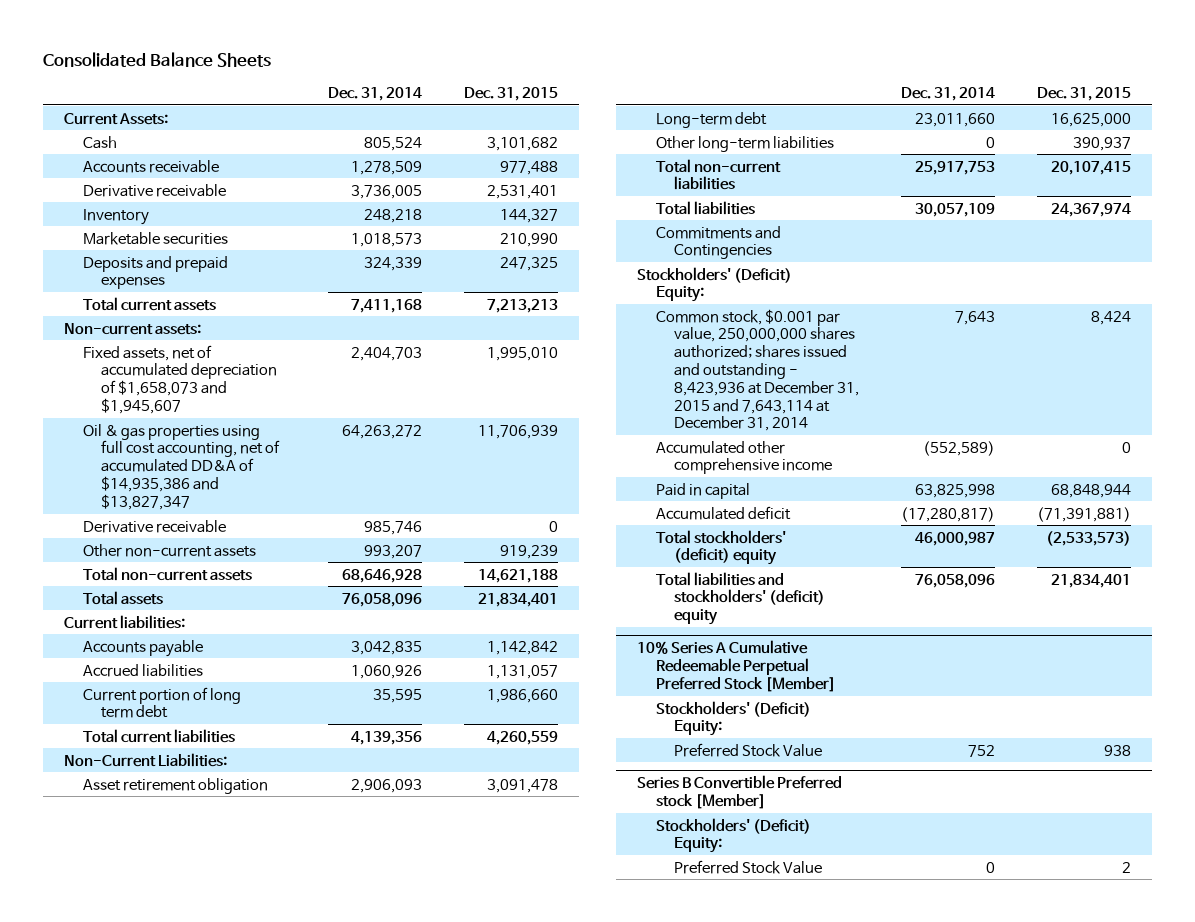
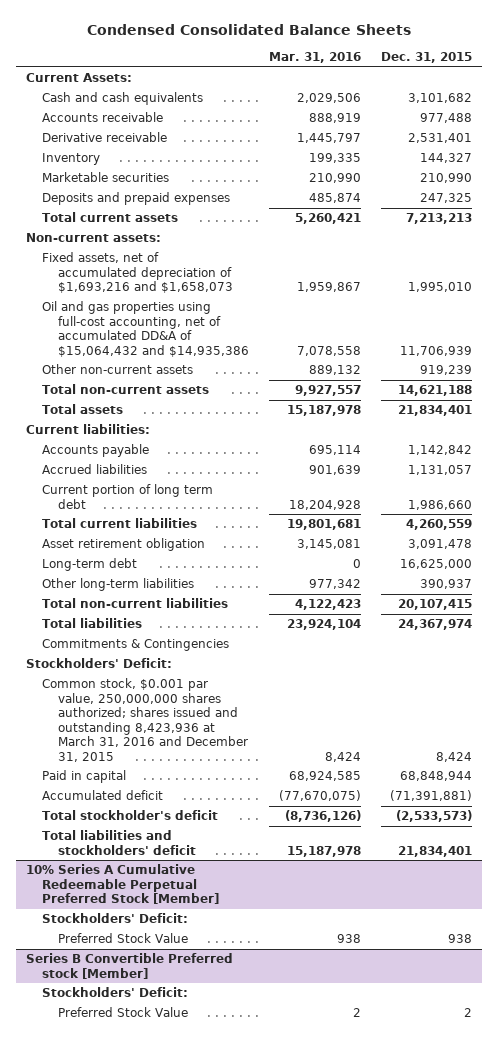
[43,51,272,67] Consolidated Balance Sheets -> [87,23,412,35] Condensed Consolidated Balance Sheets
[328,87,423,102] Dec. 31, 2014 -> none
none -> [268,52,361,64] Mar. 31, 2016
[82,135,117,149] Cash -> [42,92,204,106] Cash and cash equivalents
[82,519,226,533] Derivative receivable -> none
[82,344,278,414] Fixed assets, net of accumulated depreciation of $1,658,073 and $1,945,607 -> [42,252,233,294] Fixed assets, net of accumulated depreciation of $1,693,216 and $1,658,073
[82,423,281,510] Oil & gas properties using full cost accounting, net of accumulated DD&A of $14,935,386 and $13,827,347 -> [42,301,249,357] Oil and gas properties using full-cost accounting, net of accumulated DD&A of $15,064,432 and $14,935,386
[64,752,228,767] Non-Current Liabilities: -> none
[655,440,833,475] Accumulated other comprehensive income -> none
[655,225,781,260] Commitments and Contingencies -> [42,639,230,652] Commitments & Contingencies
[636,266,792,303] Stockholders' (Deficit) Equity: -> [26,658,173,669] Stockholders' Deficit:
[655,308,860,432] Common stock, $0.001 par value, 250,000,000 shares authorized; shares issued and outstanding - 8,423,936 at December 31, 2015 and 7,643,114 at December 31, 2014 -> [42,678,248,762] Common stock, $0.001 par value, 250,000,000 shares authorized; shares issued and outstanding 8,423,936 at March 31, 2016 and December 31, 2015
[655,529,786,566] Total stockholders' (deficit) equity -> [42,810,219,821] Total stockholder's deficit
[655,571,826,626] Total liabilities and stockholders' (deficit) equity -> [42,830,196,855] Total liabilities and stockholders' deficit
[655,700,811,737] Stockholders' (Deficit) Equity: -> [42,913,189,924] Stockholders' Deficit:
[655,817,811,854] Stockholders' (Deficit) Equity: -> [42,987,189,998] Stockholders' Deficit:

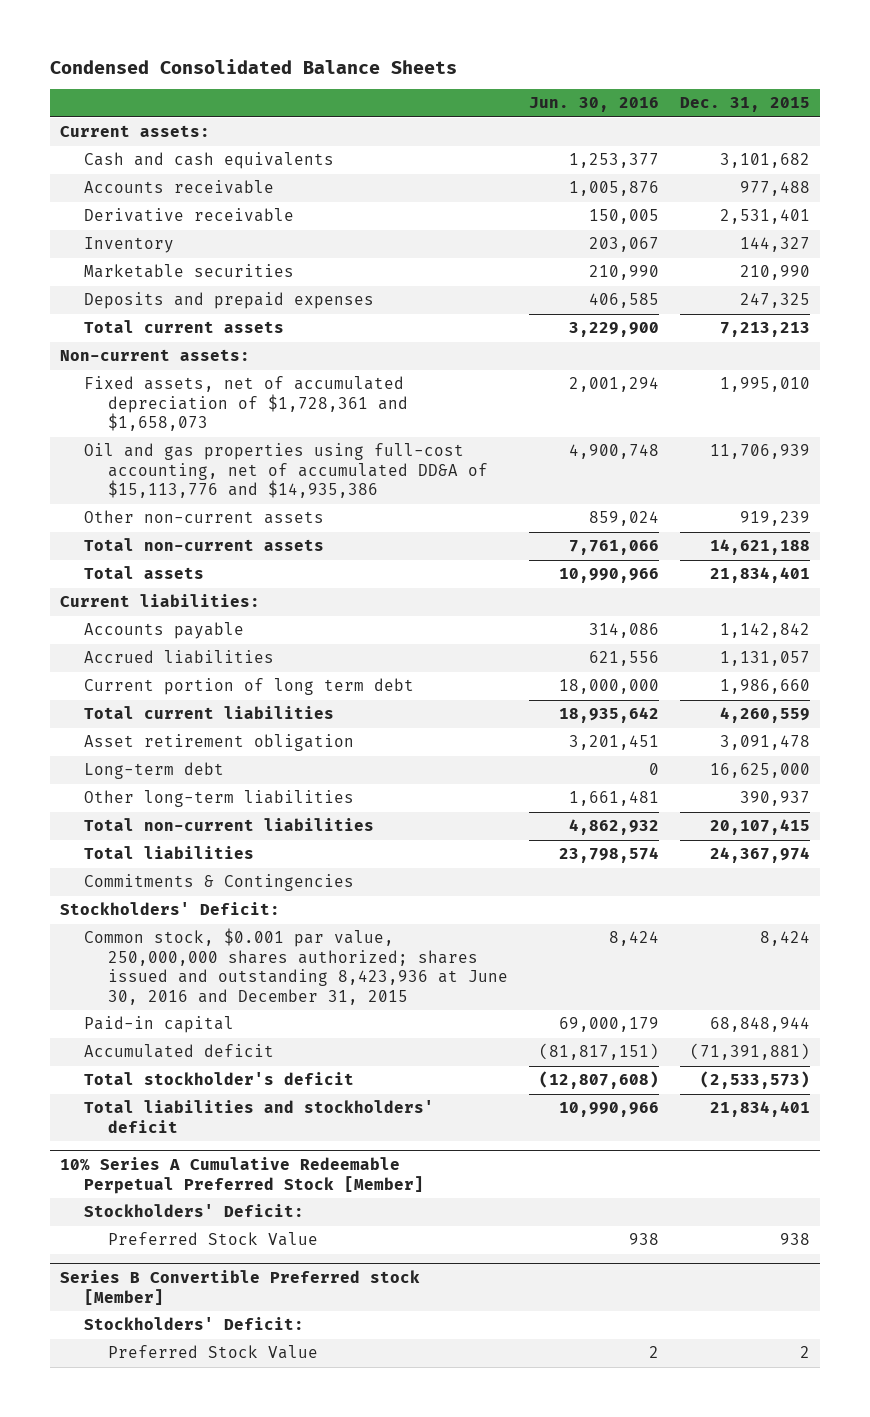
[268,52,361,64] Mar. 31, 2016 -> none
none -> [528,97,659,113] Jun. 30, 2016
[26,73,133,83] Current Assets: -> [60,125,211,138] Current assets:
[42,252,233,294] Fixed assets, net of accumulated depreciation of $1,693,216 and $1,658,073 -> [84,376,408,432] Fixed assets, net of accumulated depreciation of $1,728,361 and $1,658,073
[42,301,249,357] Oil and gas properties using full-cost accounting, net of accumulated DD&A of $15,064,432 and $14,935,386 -> [84,443,488,499] Oil and gas properties using full-cost accounting, net of accumulated DD&A of $15,113,776 and $14,935,386
[42,678,248,762] Common stock, $0.001 par value, 250,000,000 shares authorized; shares issued and outstanding 8,423,936 at March 31, 2016 and December 31, 2015 -> [84,928,508,1005] Common stock, $0.001 par value, 250,000,000 shares authorized; shares issued and outstanding 8,423,936 at June 30, 2016 and December 31, 2015
[42,770,127,784] Paid in capital -> [84,1016,235,1034] Paid-in capital

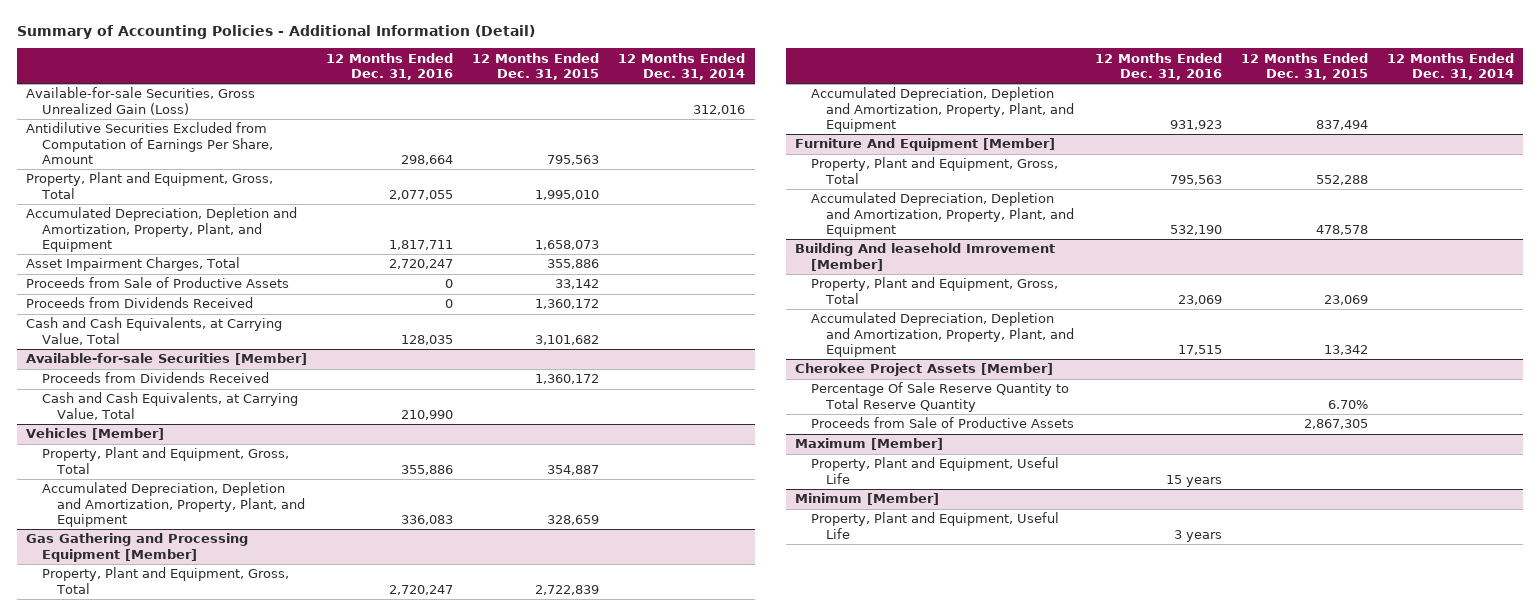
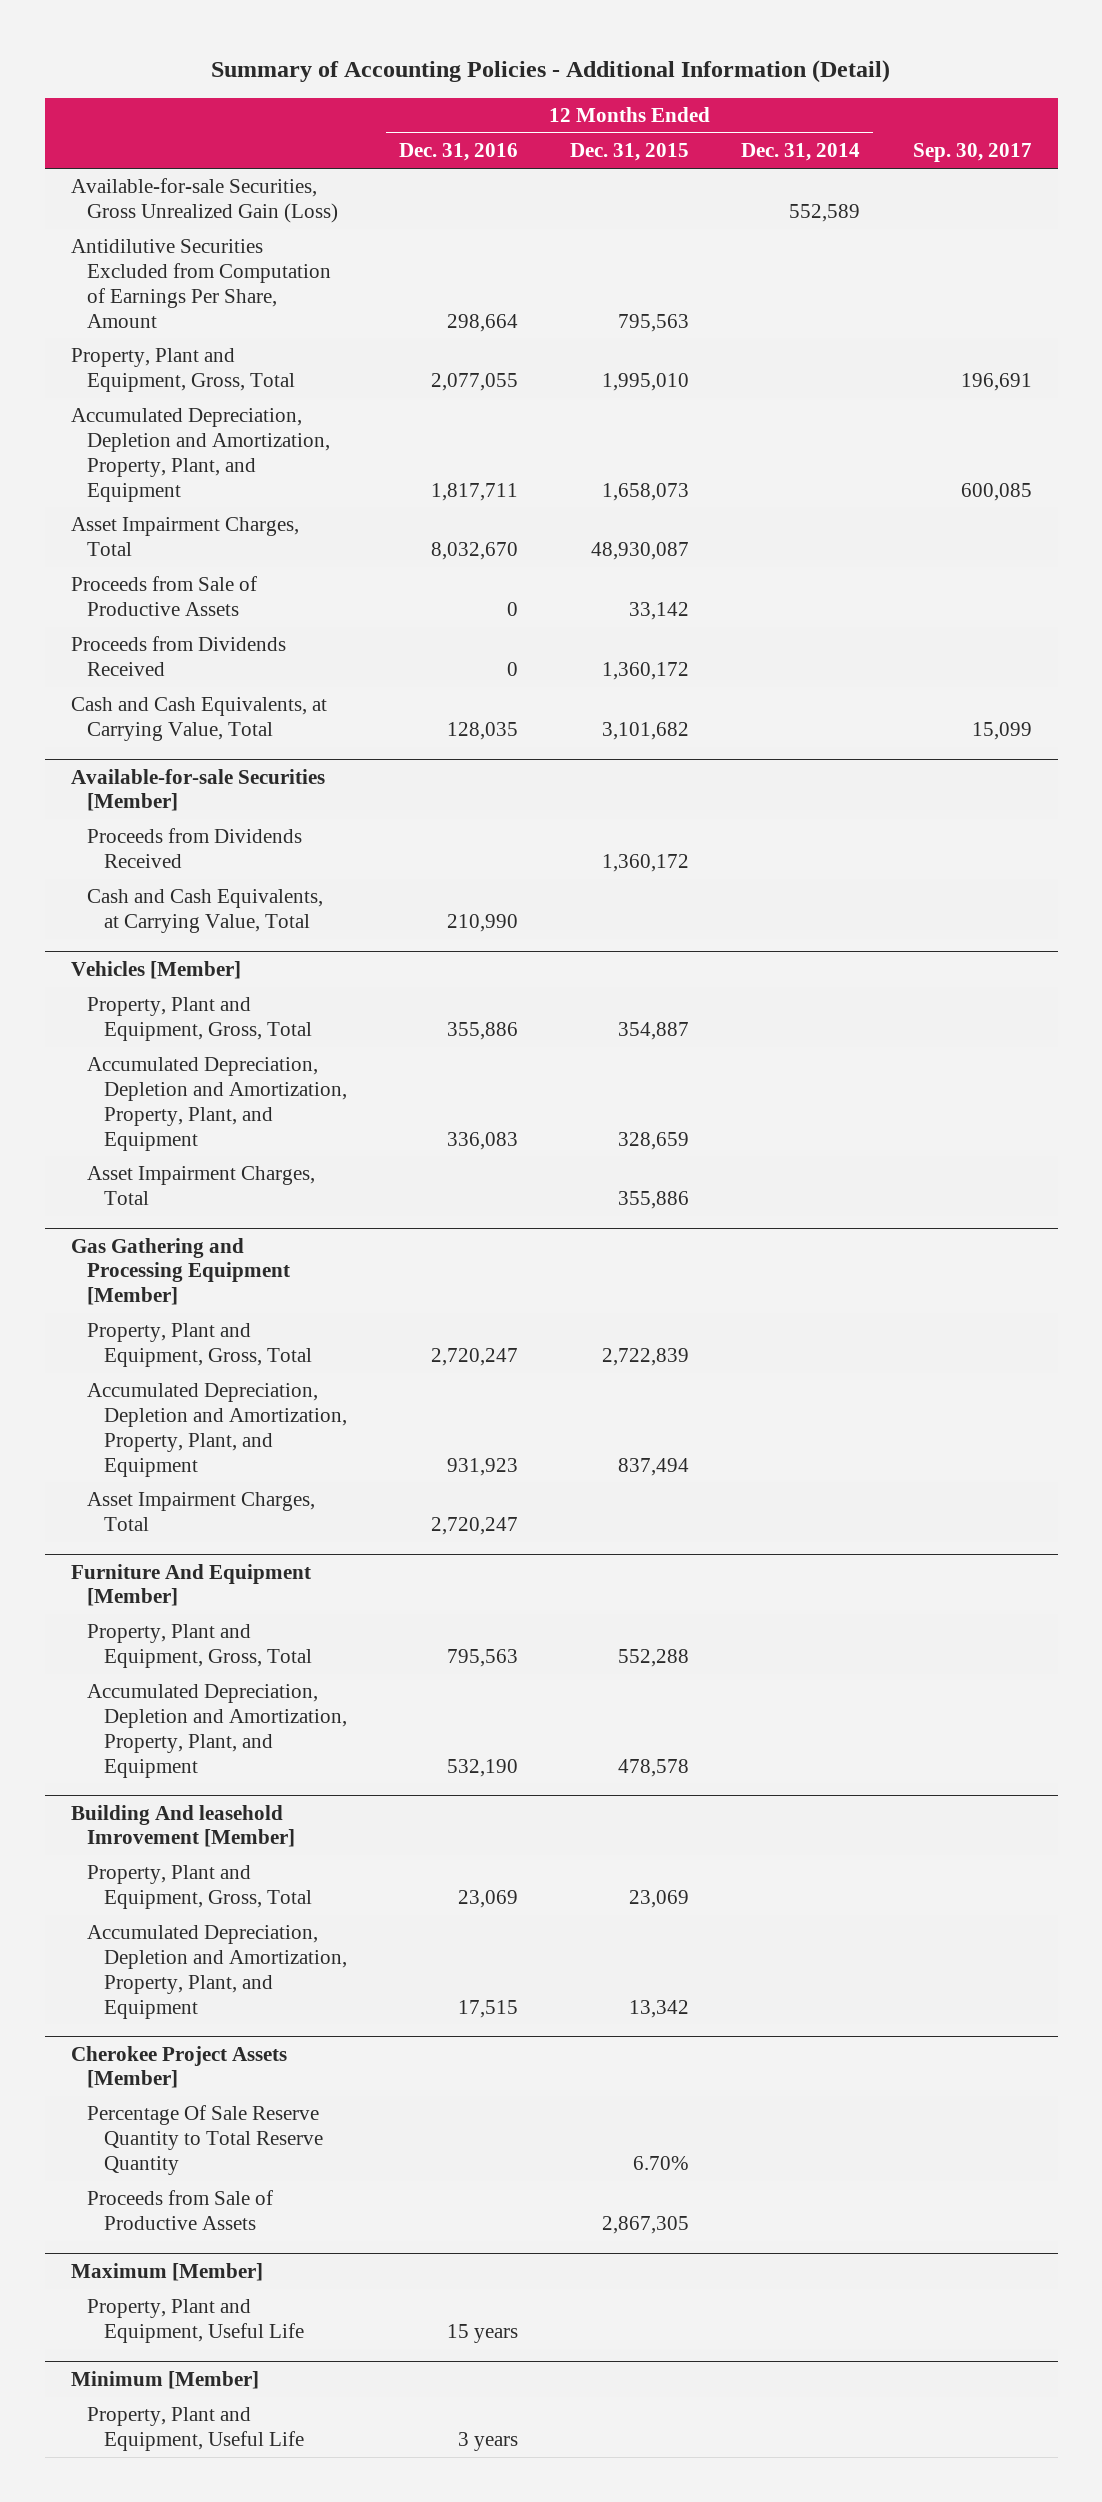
none -> [912,143,1032,163] Sep. 30, 2017
[693,104,746,115] 312,016 -> [789,204,861,223] 552,589
[389,259,454,270] 2,720,247 -> [431,542,519,561] 8,032,670
[547,259,600,270] 355,886 -> [591,542,690,561] 48,930,087
none -> [87,1166,316,1206] Asset Impairment Charges, Total
none -> [87,1492,316,1532] Asset Impairment Charges, Total

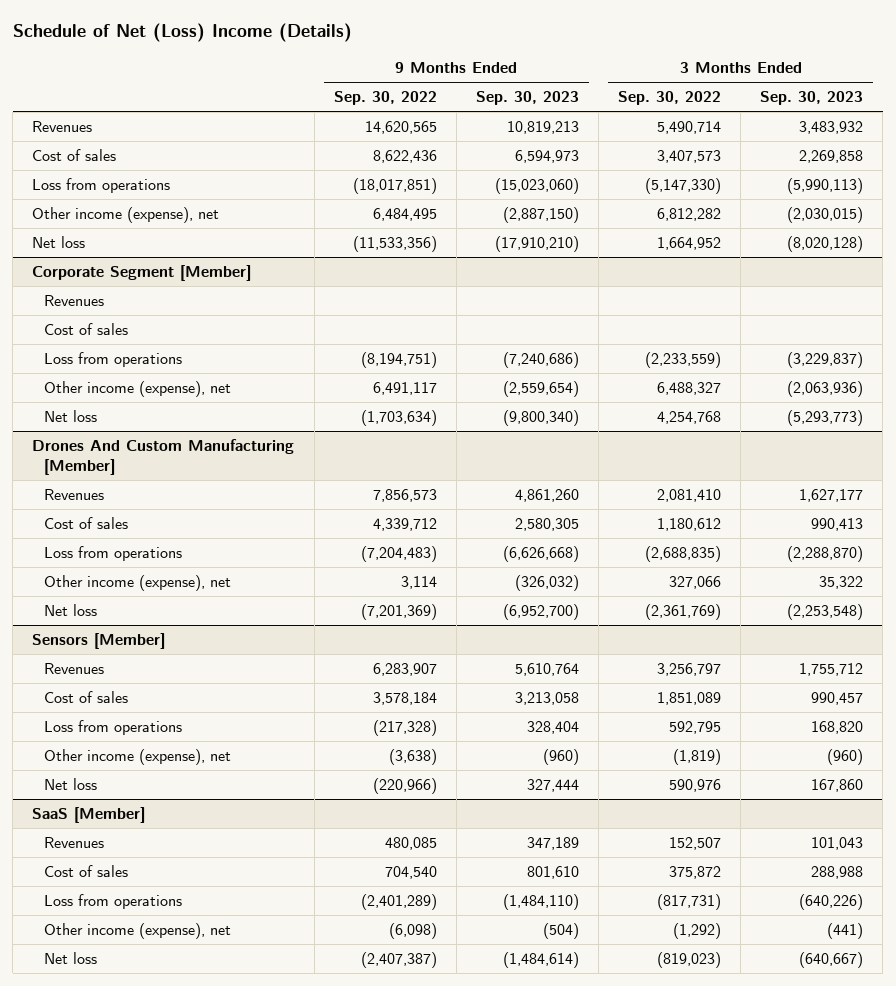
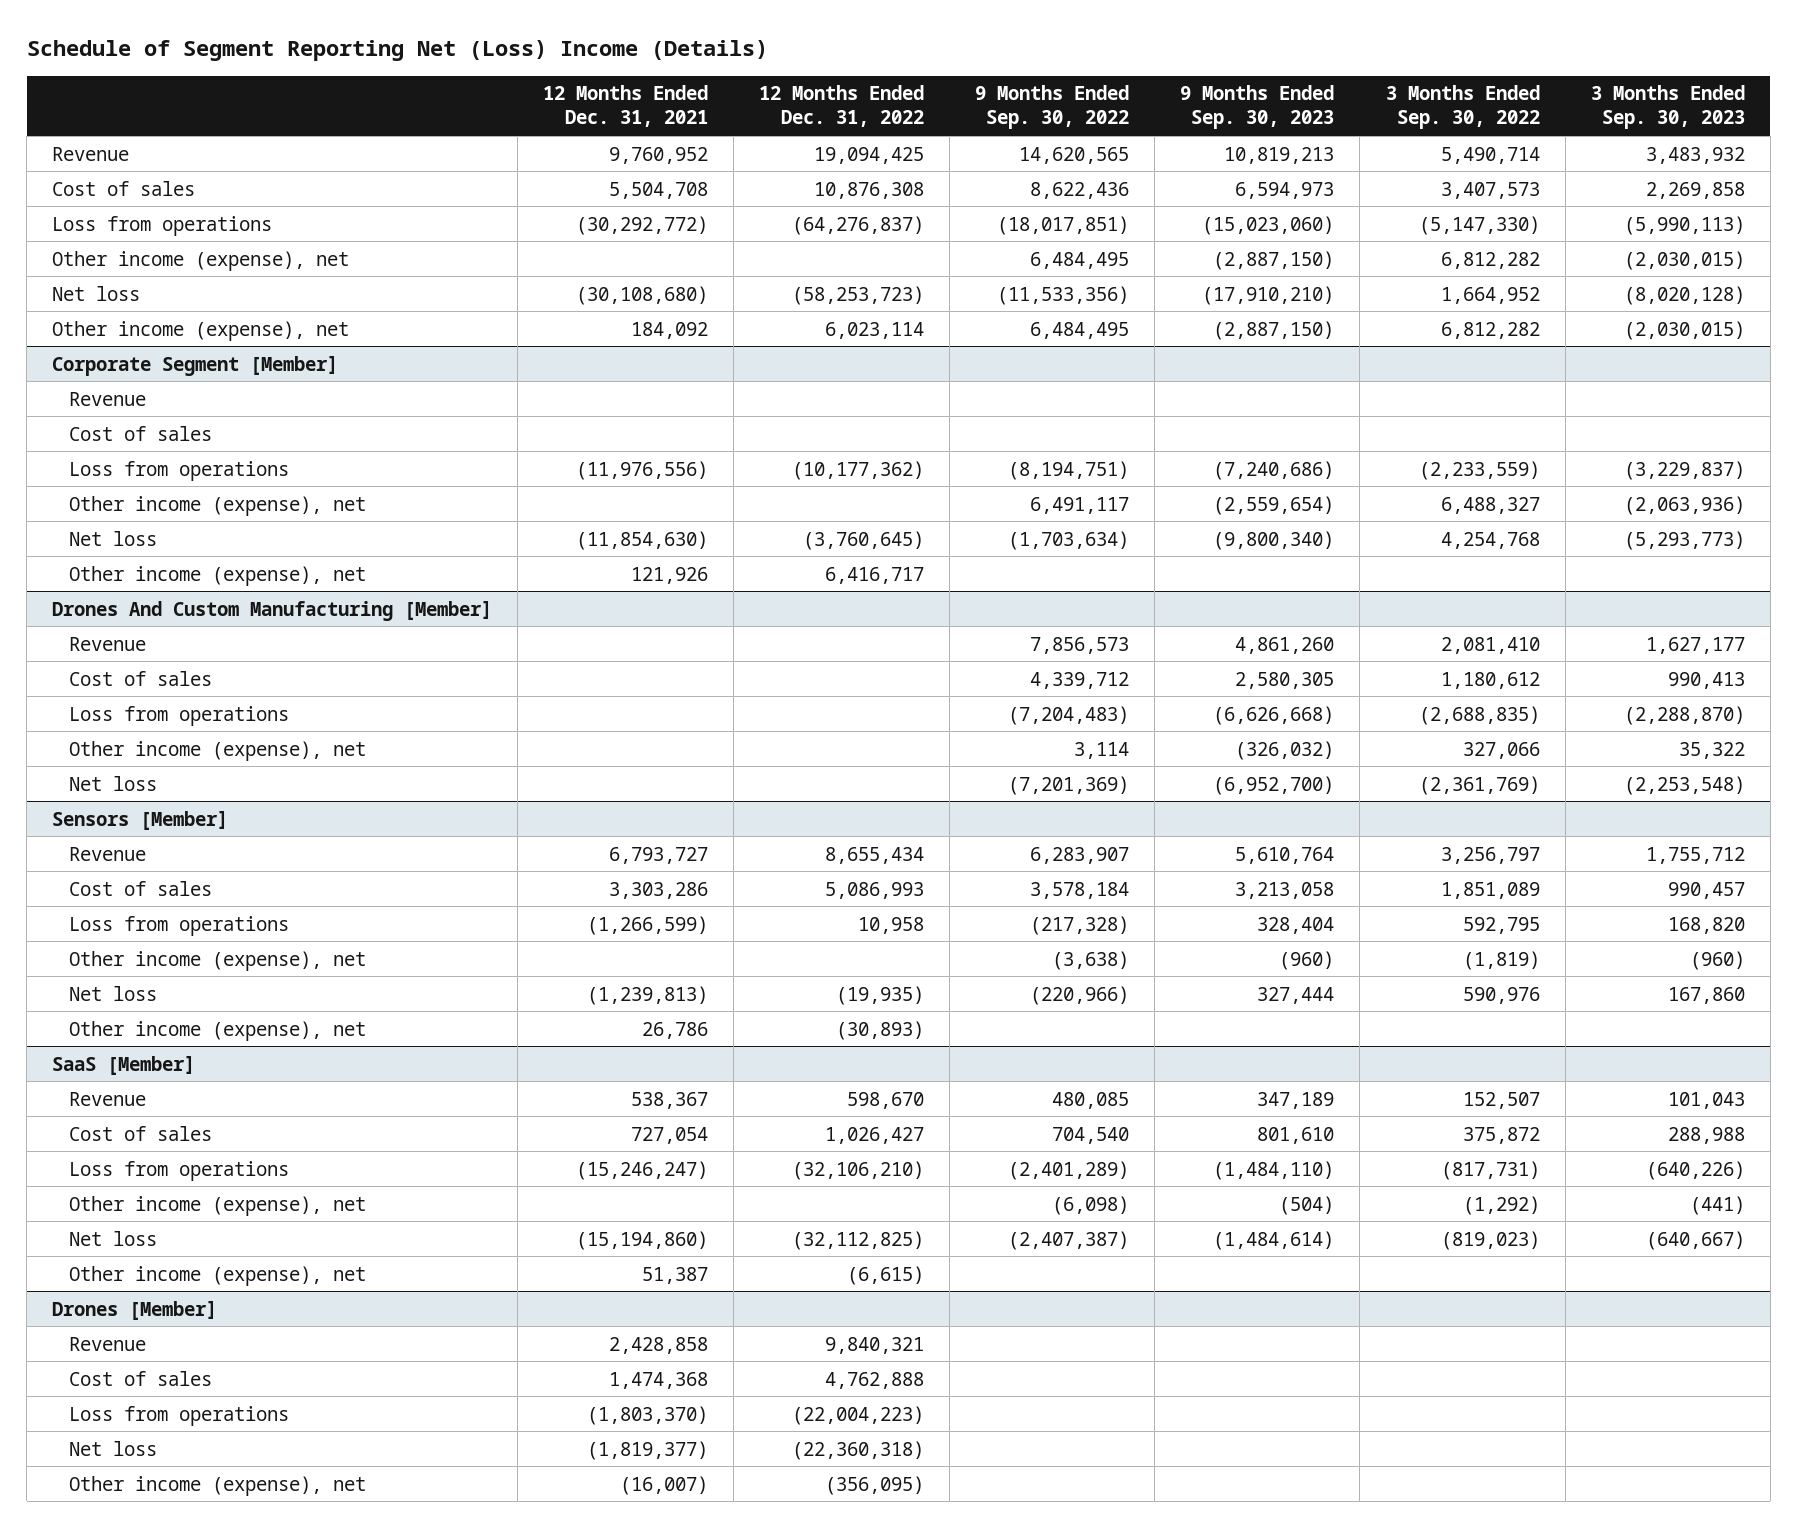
[12,23,352,43] Schedule of Net (Loss) Income (Details) -> [26,40,768,62] Schedule of Segment Reporting Net (Loss) Income (Details)
none -> [543,85,709,128] 12 Months Ended Dec. 31, 2021
none -> [759,85,925,128] 12 Months Ended Dec. 31, 2022
[32,121,93,133] Revenues -> [52,146,130,161] Revenue
none -> [52,320,350,341] Other income (expense), net
[44,295,105,307] Revenues -> [68,391,146,406] Revenue
none -> [68,565,366,586] Other income (expense), net
[44,489,105,501] Revenues -> [68,636,146,651] Revenue
[44,663,105,675] Revenues -> [68,846,146,861] Revenue
none -> [68,1020,366,1041] Other income (expense), net
[44,837,105,849] Revenues -> [68,1091,146,1106] Revenue
none -> [68,1265,366,1286] Other income (expense), net
none -> [52,1300,218,1320] Drones [Member]
none -> [68,1336,146,1351] Revenue
none -> [68,1370,212,1386] Cost of sales
none -> [68,1405,289,1426] Loss from operations
none -> [68,1440,157,1456] Net loss
none -> [68,1475,366,1496] Other income (expense), net

